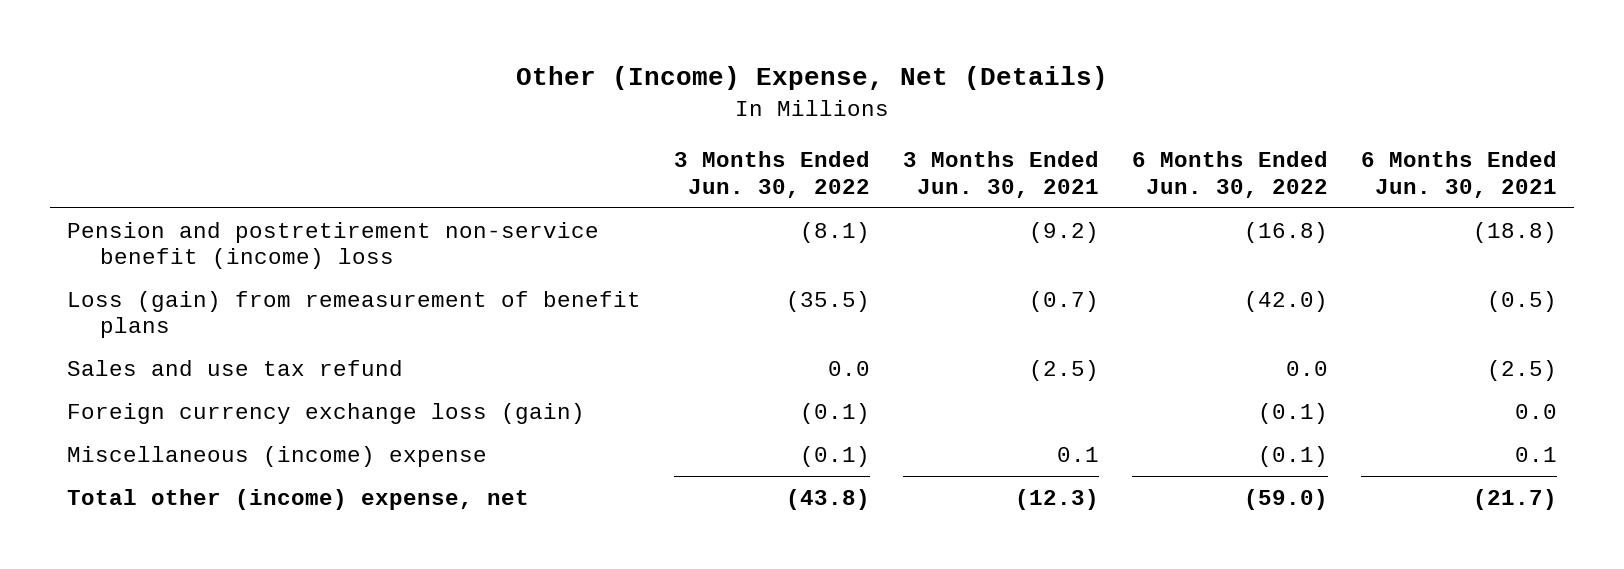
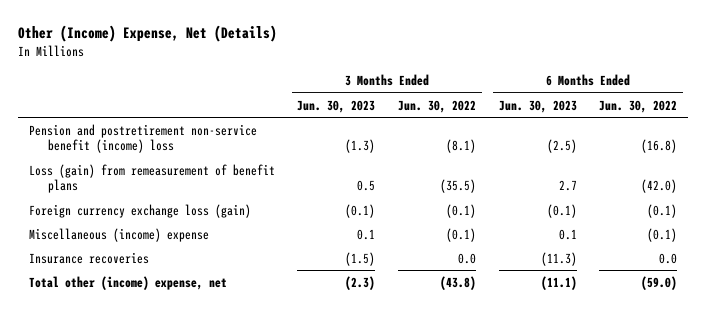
[903,151,1100,198] 3 Months Ended Jun. 30, 2021 -> none
[1361,151,1558,198] 6 Months Ended Jun. 30, 2021 -> none
none -> [297,99,376,113] Jun. 30, 2023
none -> [498,99,577,113] Jun. 30, 2023
[66,359,403,376] Sales and use tax refund -> none
none -> [28,251,149,264] Insurance recoveries

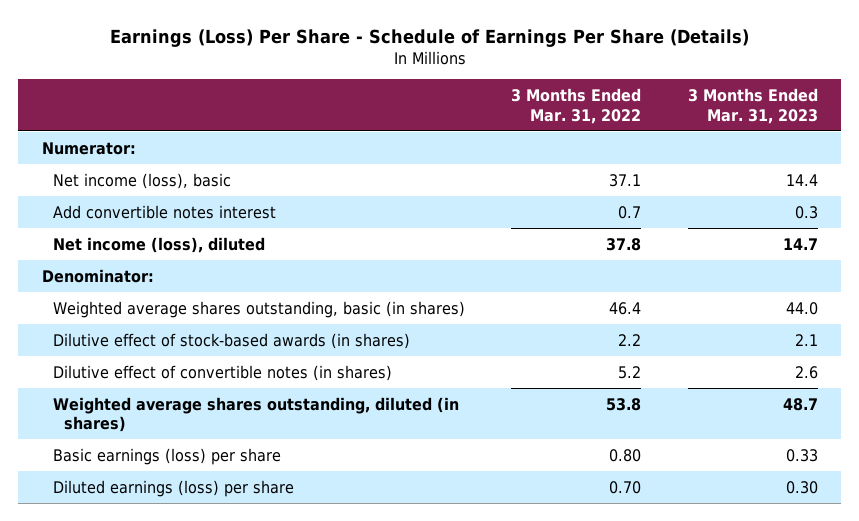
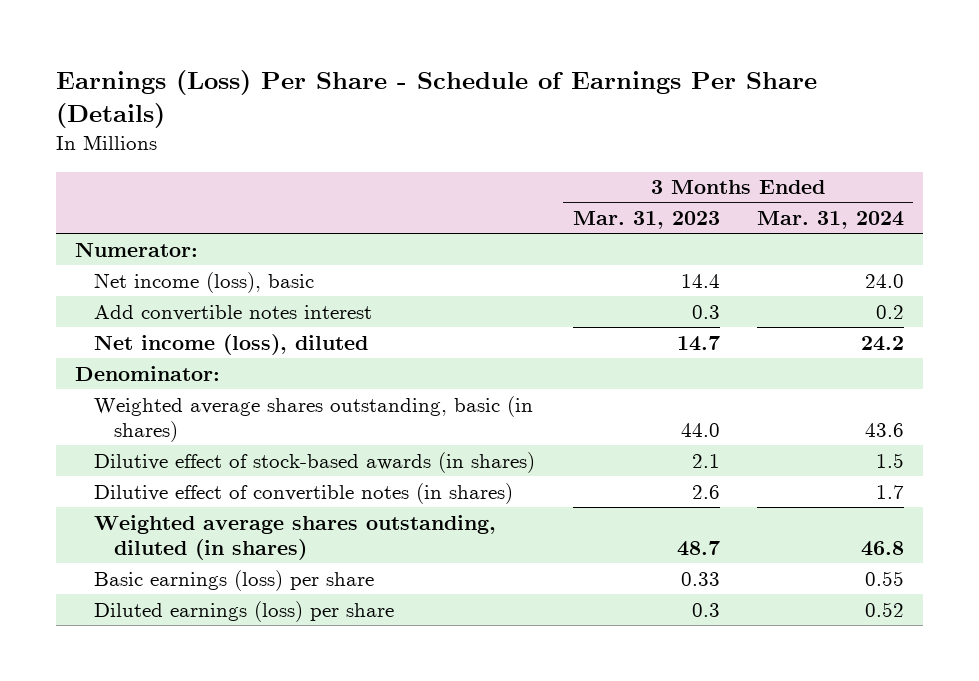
[511,87,642,124] 3 Months Ended Mar. 31, 2022 -> none
none -> [757,211,905,230] Mar. 31, 2024
[785,480,818,494] 0.30 -> [691,602,720,617] 0.3

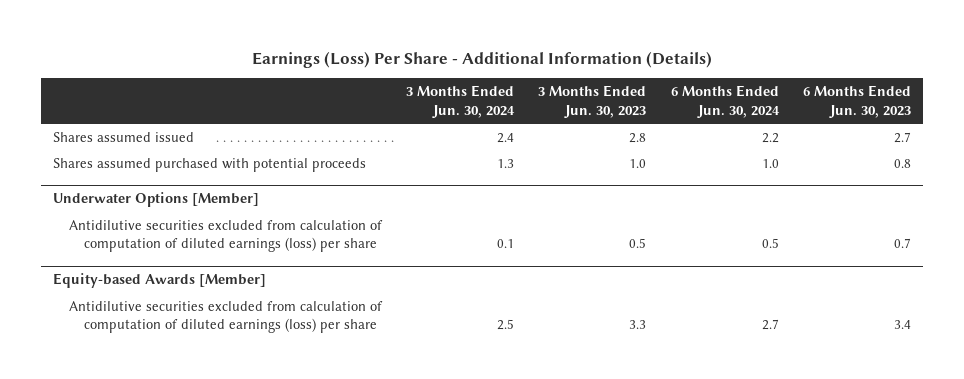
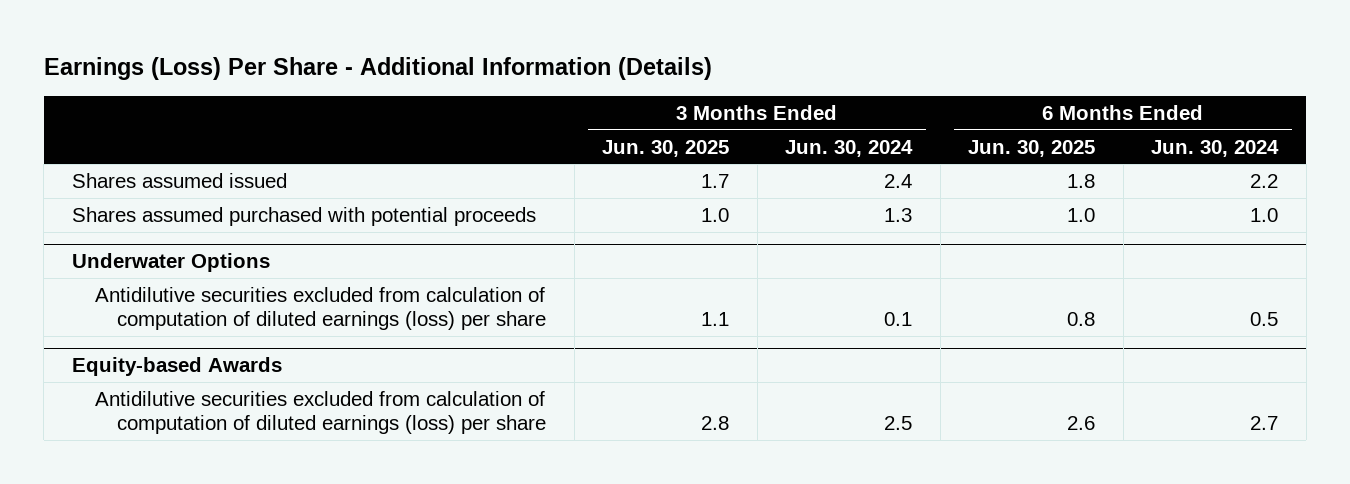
[538,85,647,118] 3 Months Ended Jun. 30, 2023 -> none
[803,85,912,118] 6 Months Ended Jun. 30, 2023 -> none
none -> [602,139,730,157] Jun. 30, 2025
none -> [968,139,1096,157] Jun. 30, 2025
[53,192,260,208] Underwater Options [Member] -> [71,252,270,272] Underwater Options
[53,273,267,289] Equity-based Awards [Member] -> [71,356,282,376] Equity-based Awards

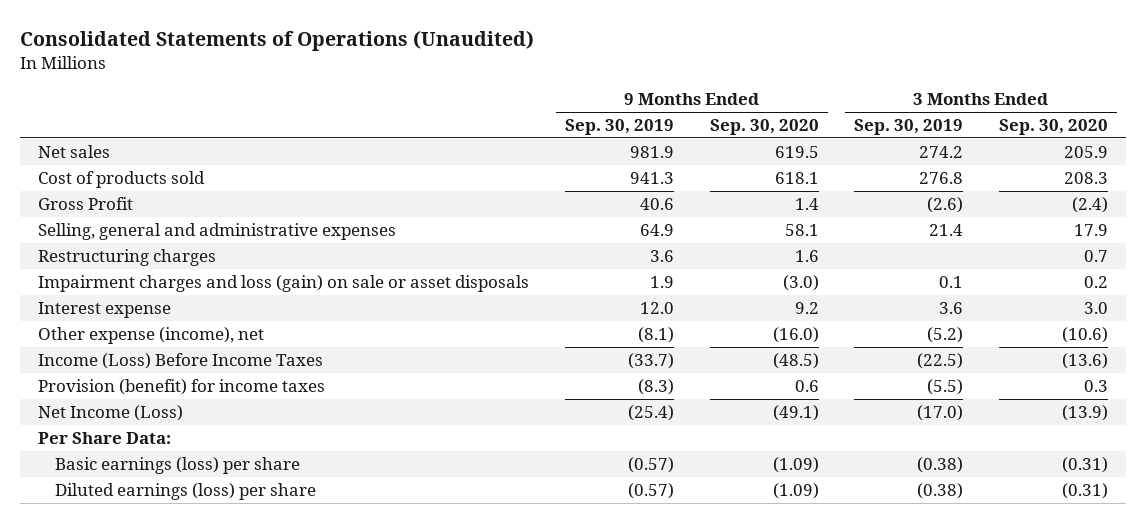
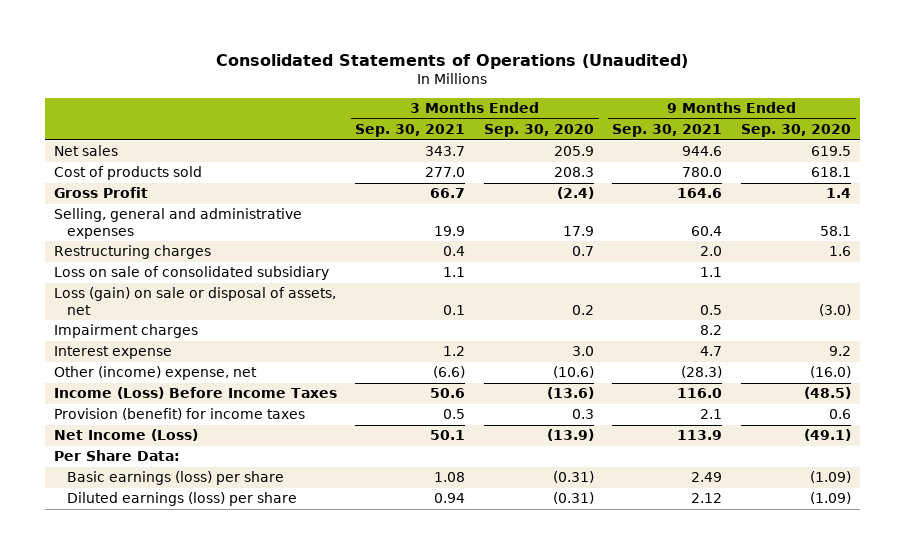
[564,119,674,136] Sep. 30, 2019 -> none
[854,119,964,136] Sep. 30, 2019 -> none
none -> [355,123,466,137] Sep. 30, 2021
none -> [612,123,723,137] Sep. 30, 2021
none -> [53,266,329,281] Loss on sale of consolidated subsidiary
[37,275,529,293] Impairment charges and loss (gain) on sale or asset disposals -> [53,287,336,315] Loss (gain) on sale or disposal of assets, net
none -> [53,324,198,339] Impairment charges
[37,327,264,345] Other expense (income), net -> [53,366,257,381] Other (income) expense, net

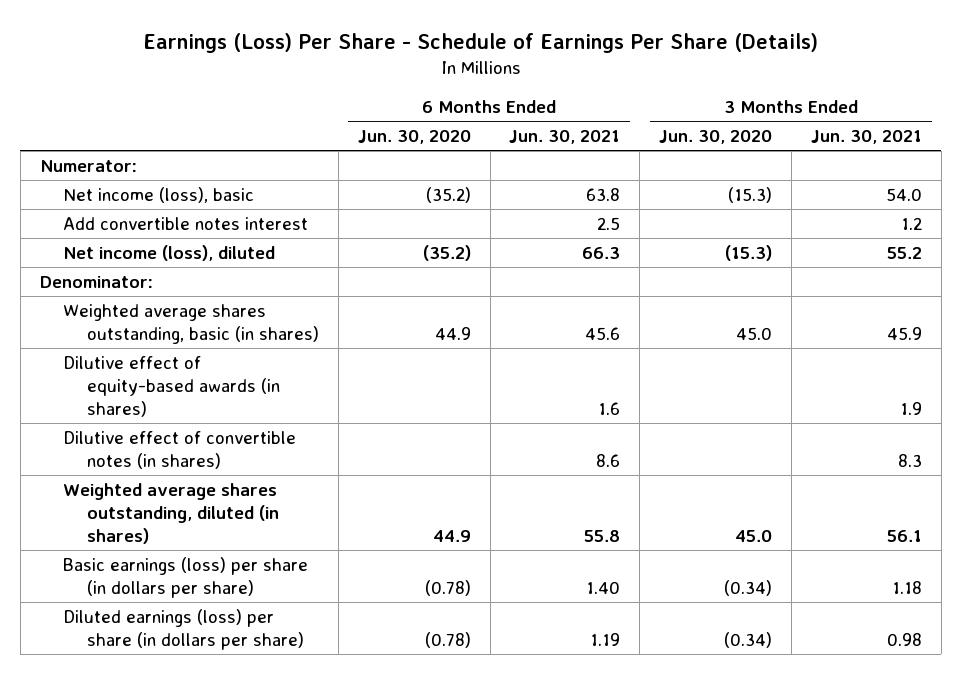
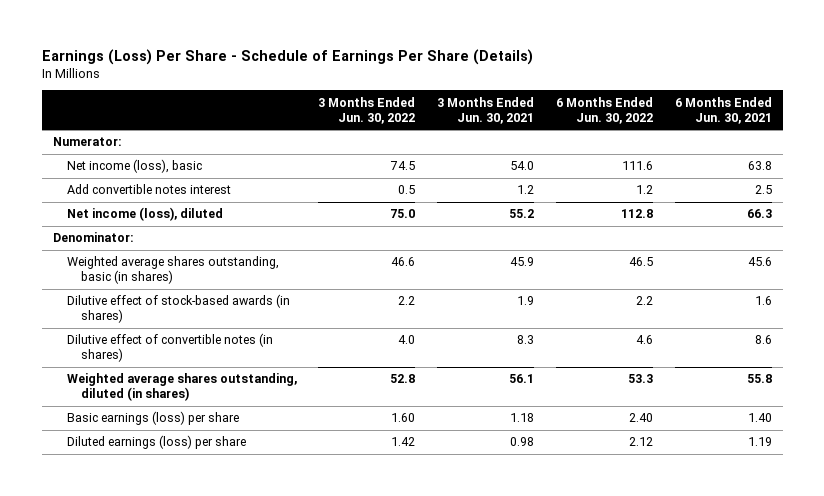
[357,130,471,145] Jun. 30, 2020 -> none
[659,130,773,145] Jun. 30, 2020 -> none
none -> [318,96,416,124] 3 Months Ended Jun. 30, 2022
none -> [556,96,654,124] 6 Months Ended Jun. 30, 2022
[63,355,280,417] Dilutive effect of equity-based awards (in shares) -> [66,294,290,324] Dilutive effect of stock-based awards (in shares)
[63,556,309,598] Basic earnings (loss) per share (in dollars per share) -> [66,411,239,426] Basic earnings (loss) per share
[63,608,304,650] Diluted earnings (loss) per share (in dollars per share) -> [66,435,246,450] Diluted earnings (loss) per share

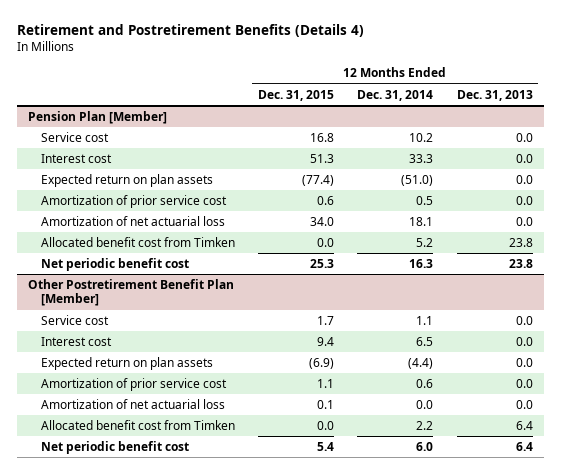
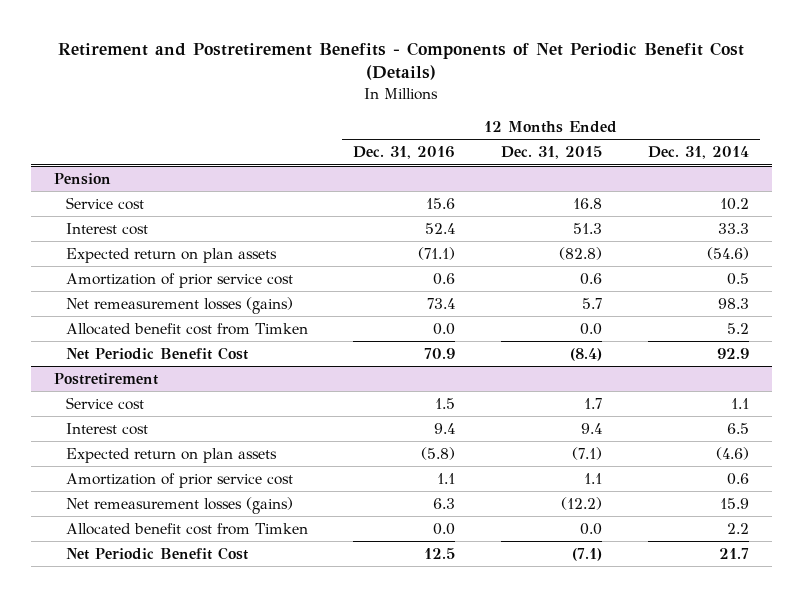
[16,23,364,37] Retirement and Postretirement Benefits (Details 4) -> [58,41,745,81] Retirement and Postretirement Benefits - Components of Net Periodic Benefit Cost (Details)
[456,89,533,101] Dec. 31, 2013 -> none
none -> [353,146,456,160] Dec. 31, 2016
[28,110,168,124] Pension Plan [Member] -> [53,172,111,185] Pension
[302,174,335,186] (77.4) -> [559,246,603,260] (82.8)
[401,174,434,186] (51.0) -> [706,246,749,260] (54.6)
[40,215,225,226] Amortization of net actuarial loss -> [65,296,293,314] Net remeasurement losses (gains)
[310,216,335,226] 34.0 -> [582,297,603,309] 5.7
[409,216,434,226] 18.1 -> [717,297,749,309] 98.3
[40,257,189,271] Net periodic benefit cost -> [65,346,248,360] Net Periodic Benefit Cost
[310,258,335,268] 25.3 -> [570,347,603,361] (8.4)
[409,258,434,268] 16.3 -> [716,347,749,359] 92.9
[28,278,235,307] Other Postretirement Benefit Plan [Member] -> [53,372,158,385] Postretirement
[309,357,335,369] (6.9) -> [572,446,603,460] (7.1)
[408,357,434,369] (4.4) -> [715,446,749,460] (4.6)
[40,398,225,409] Amortization of net actuarial loss -> [65,496,293,514] Net remeasurement losses (gains)
[317,399,335,409] 0.1 -> [561,496,603,510] (12.2)
[416,399,434,409] 0.0 -> [719,497,749,509] 15.9
[40,440,189,454] Net periodic benefit cost -> [65,546,248,560] Net Periodic Benefit Cost
[317,441,335,451] 5.4 -> [572,547,603,561] (7.1)
[416,441,434,451] 6.0 -> [718,547,749,559] 21.7

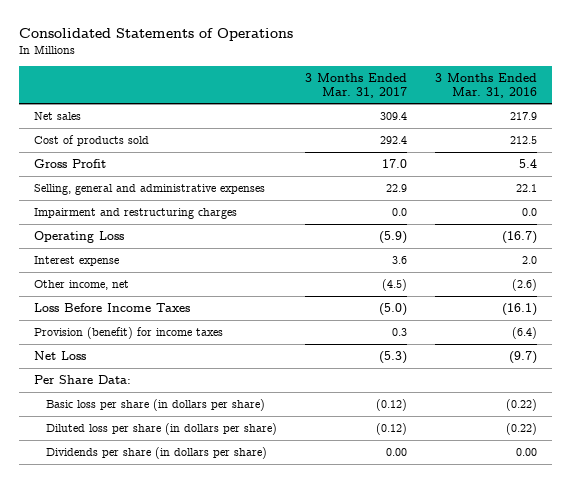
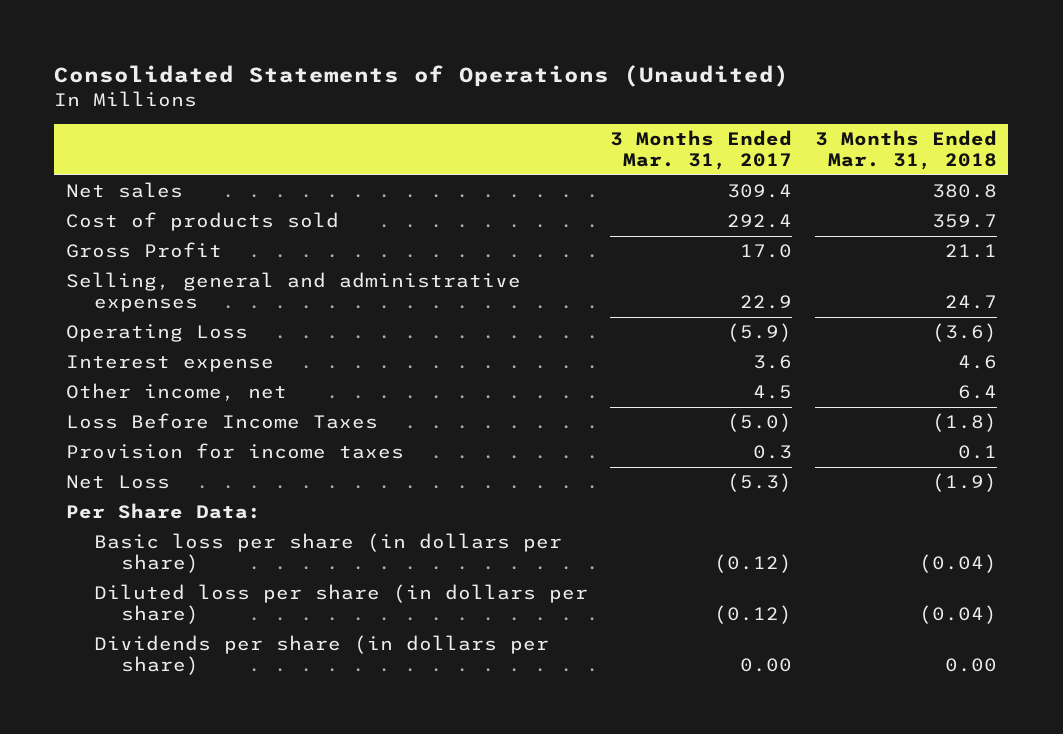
[19,27,294,41] Consolidated Statements of Operations -> [54,65,790,88] Consolidated Statements of Operations (Unaudited)
[435,72,538,98] 3 Months Ended Mar. 31, 2016 -> none
none -> [815,130,998,171] 3 Months Ended Mar. 31, 2018
[33,207,237,219] Impairment and restructuring charges -> none
[381,278,407,291] (4.5) -> [753,385,793,400] 4.5
[33,326,223,339] Provision (benefit) for income taxes -> [65,443,404,460] Provision for income taxes

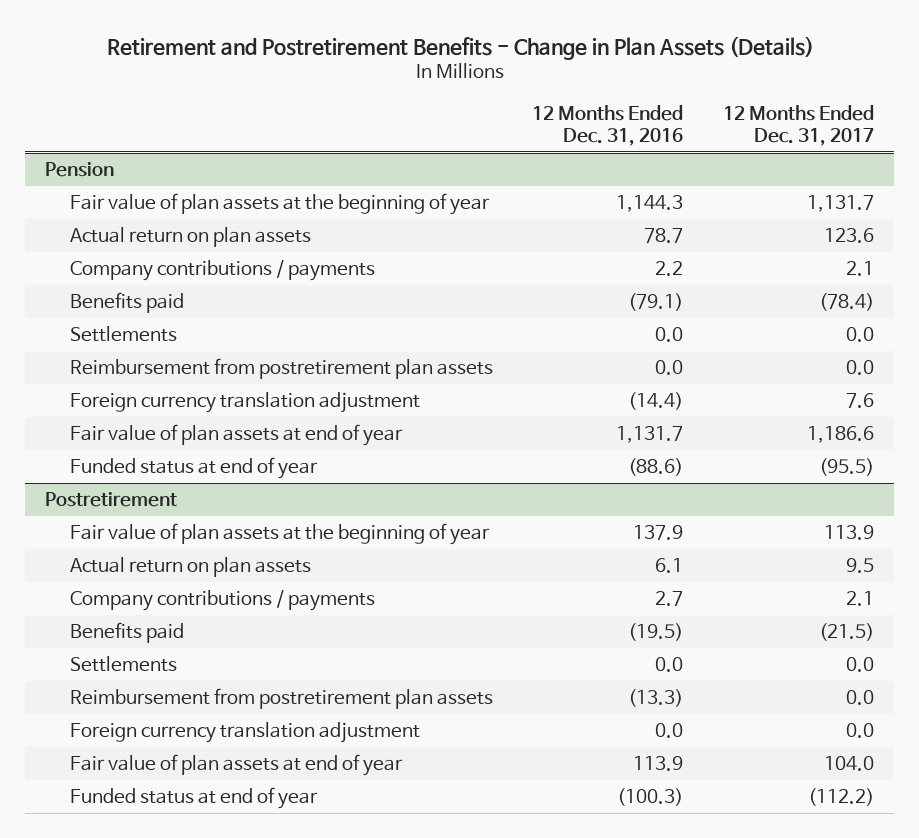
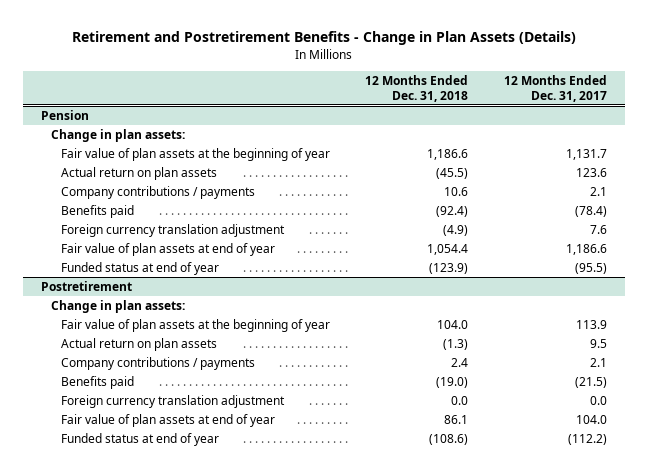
[532,104,684,146] 12 Months Ended Dec. 31, 2016 -> none
none -> [365,74,469,102] 12 Months Ended Dec. 31, 2018
none -> [50,128,185,142] Change in plan assets:
[69,325,177,342] Settlements -> none
[69,357,493,379] Reimbursement from postretirement plan assets -> none
none -> [50,299,185,313] Change in plan assets:
[69,655,177,672] Settlements -> none
[69,687,493,709] Reimbursement from postretirement plan assets -> none

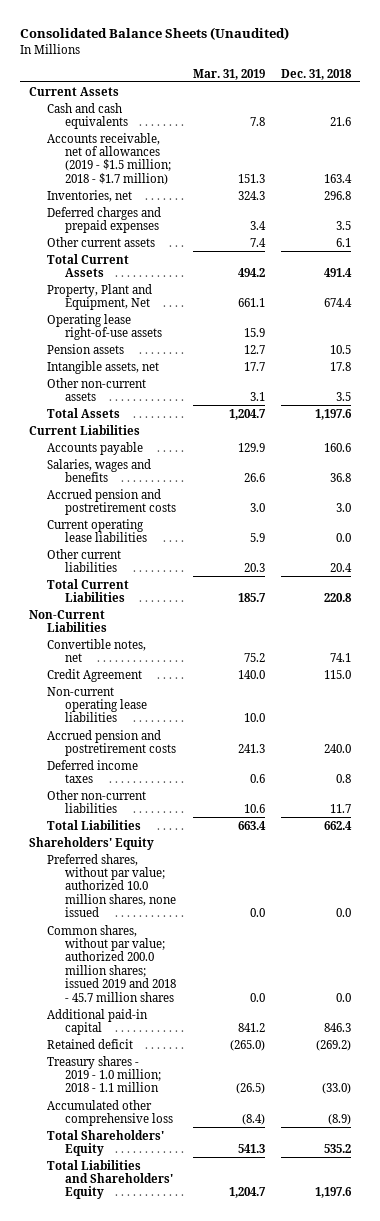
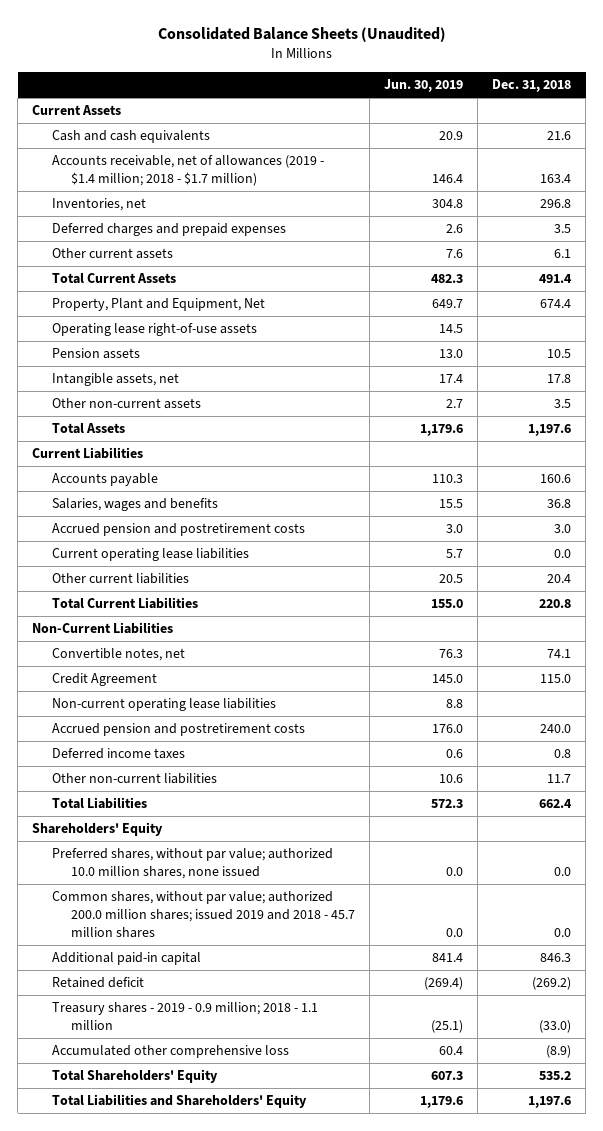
[192,68,265,80] Mar. 31, 2019 -> none
none -> [384,79,464,93] Jun. 30, 2019
[46,132,172,185] Accounts receivable, net of allowances (2019 - $1.5 million; 2018 - $1.7 million) -> [51,155,324,187] Accounts receivable, net of allowances (2019 - $1.4 million; 2018 - $1.7 million)
[46,1055,162,1093] Treasury shares - 2019 - 1.0 million; 2018 - 1.1 million -> [51,1002,318,1031] Treasury shares - 2019 - 0.9 million; 2018 - 1.1 million

